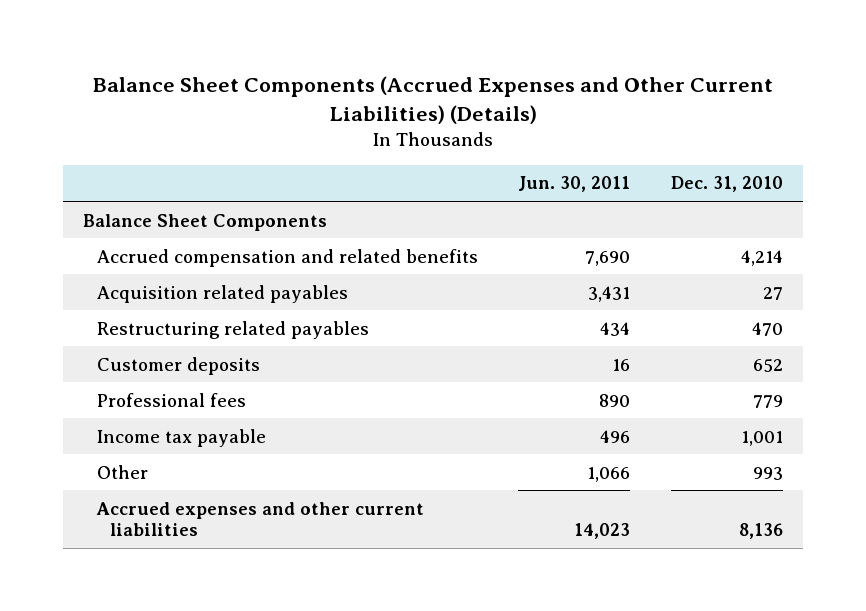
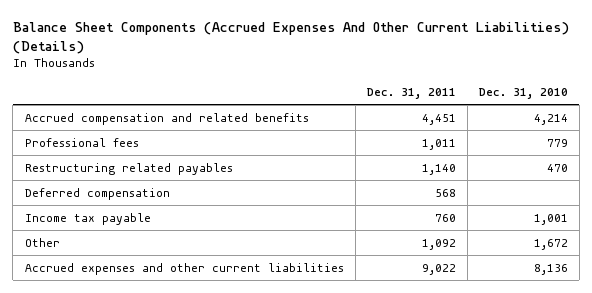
[92,75,773,124] Balance Sheet Components (Accrued Expenses and Other Current Liabilities) (Details) -> [12,21,569,54] Balance Sheet Components (Accrued Expenses And Other Current Liabilities) (Details)
[518,176,631,193] Jun. 30, 2011 -> none
none -> [366,88,456,100] Dec. 31, 2011
[83,213,328,231] Balance Sheet Components -> none
[96,284,348,303] Acquisition related payables -> none
[96,356,260,375] Customer deposits -> none
[96,320,369,339] Restructuring related payables -> [24,162,233,175] Restructuring related payables
none -> [24,187,170,200] Deferred compensation
[752,466,783,480] 993 -> [533,238,568,250] 1,672

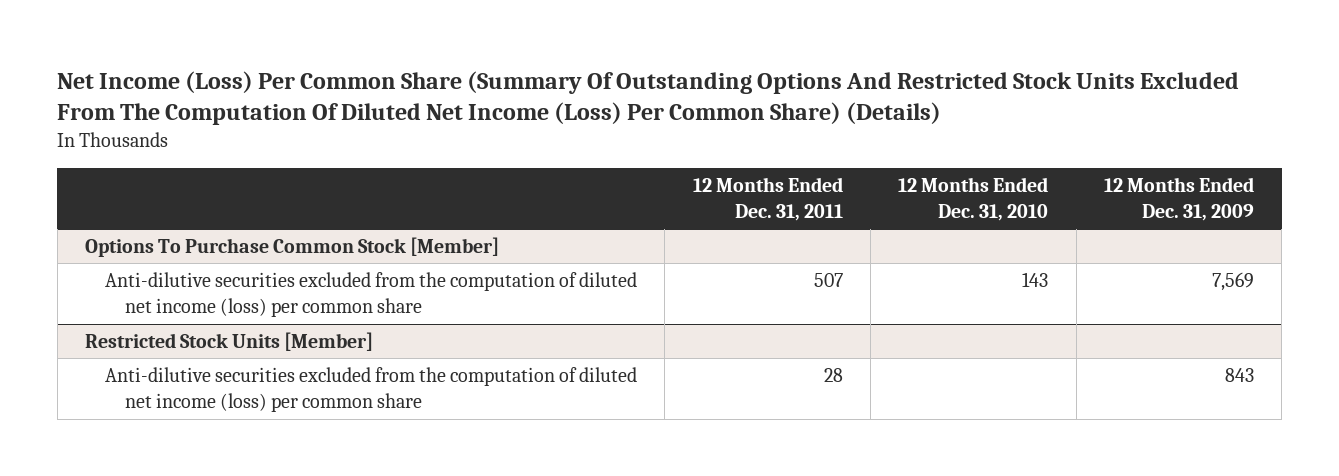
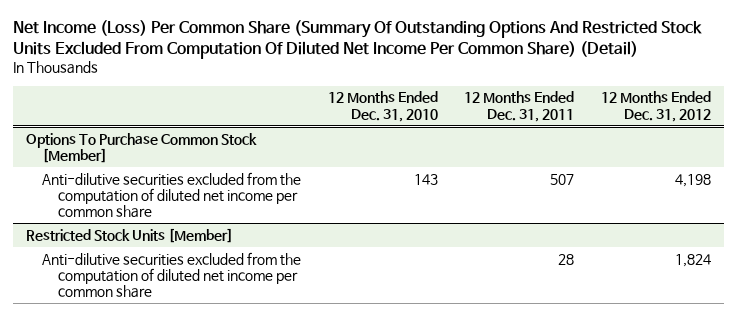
[57,70,1240,126] Net Income (Loss) Per Common Share (Summary Of Outstanding Options And Restricted Stock Units Excluded From The Computation Of Diluted Net Income (Loss) Per Common Share) (Details) -> [12,20,702,60] Net Income (Loss) Per Common Share (Summary Of Outstanding Options And Restricted Stock Units Excluded From Computation Of Diluted Net Income Per Common Share) (Detail)
[1103,176,1254,222] 12 Months Ended Dec. 31, 2009 -> none
none -> [600,91,711,122] 12 Months Ended Dec. 31, 2012
[105,272,638,318] Anti-dilutive securities excluded from the computation of diluted net income (loss) per common share -> [42,171,302,219] Anti-dilutive securities excluded from the computation of diluted net income per common share
[105,367,638,413] Anti-dilutive securities excluded from the computation of diluted net income (loss) per common share -> [42,251,302,299] Anti-dilutive securities excluded from the computation of diluted net income per common share

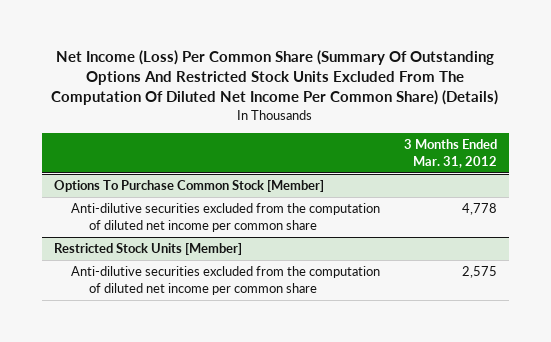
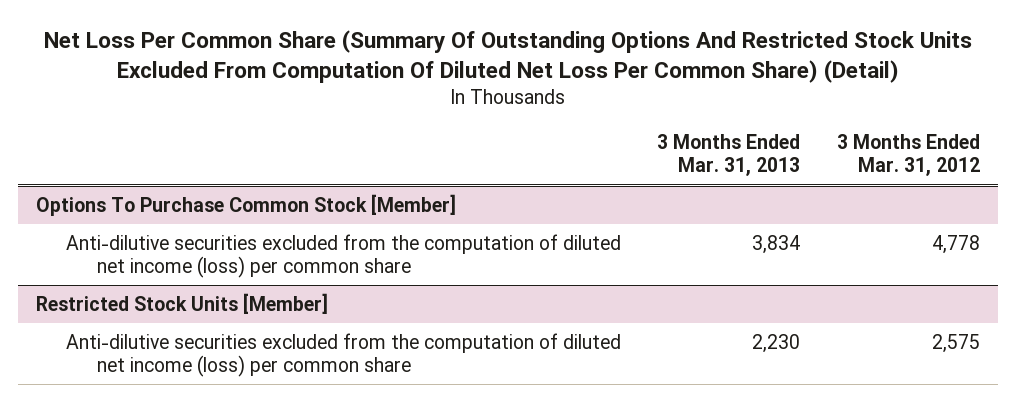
[51,50,499,106] Net Income (Loss) Per Common Share (Summary Of Outstanding Options And Restricted Stock Units Excluded From The Computation Of Diluted Net Income Per Common Share) (Details) -> [43,29,972,83] Net Loss Per Common Share (Summary Of Outstanding Options And Restricted Stock Units Excluded From Computation Of Diluted Net Loss Per Common Share) (Detail)
none -> [657,134,801,177] 3 Months Ended Mar. 31, 2013
[71,203,381,232] Anti-dilutive securities excluded from the computation of diluted net income per common share -> [66,234,622,279] Anti-dilutive securities excluded from the computation of diluted net income (loss) per common share
[71,266,381,295] Anti-dilutive securities excluded from the computation of diluted net income per common share -> [66,333,622,378] Anti-dilutive securities excluded from the computation of diluted net income (loss) per common share

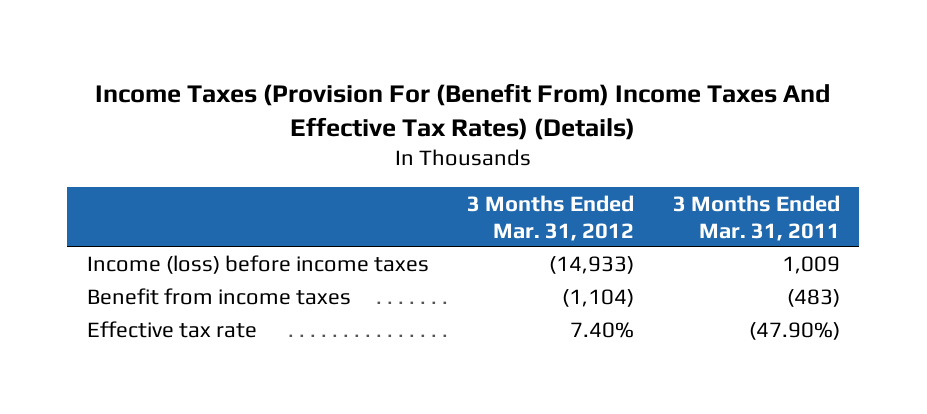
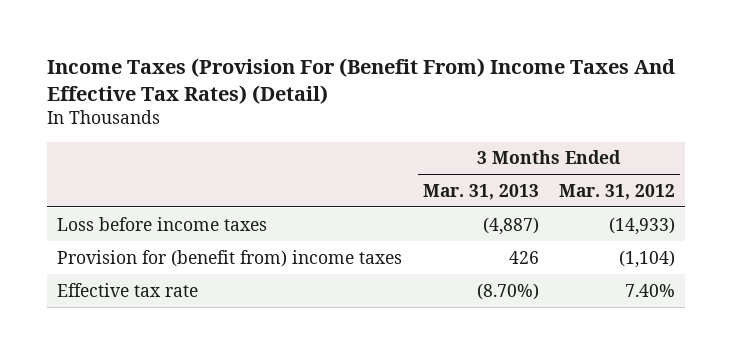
[95,82,832,140] Income Taxes (Provision For (Benefit From) Income Taxes And Effective Tax Rates) (Details) -> [47,58,676,104] Income Taxes (Provision For (Benefit From) Income Taxes And Effective Tax Rates) (Detail)
[672,194,840,241] 3 Months Ended Mar. 31, 2011 -> none
none -> [422,183,539,200] Mar. 31, 2013
[86,255,429,275] Income (loss) before income taxes -> [57,216,268,231] Loss before income taxes
[86,288,351,306] Benefit from income taxes -> [57,249,403,267] Provision for (benefit from) income taxes

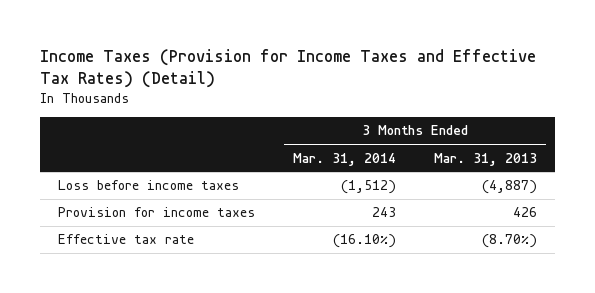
[47,58,676,104] Income Taxes (Provision For (Benefit From) Income Taxes And Effective Tax Rates) (Detail) -> [39,48,536,88] Income Taxes (Provision for Income Taxes and Effective Tax Rates) (Detail)
[559,183,676,200] Mar. 31, 2012 -> none
none -> [293,152,397,166] Mar. 31, 2014
[57,249,403,267] Provision for (benefit from) income taxes -> [58,207,256,218] Provision for income taxes

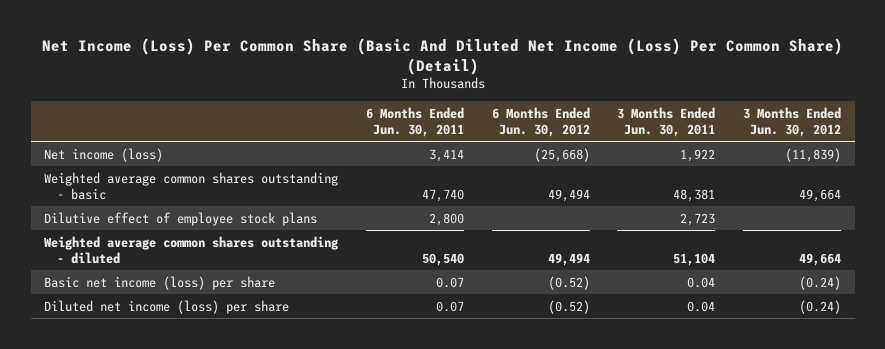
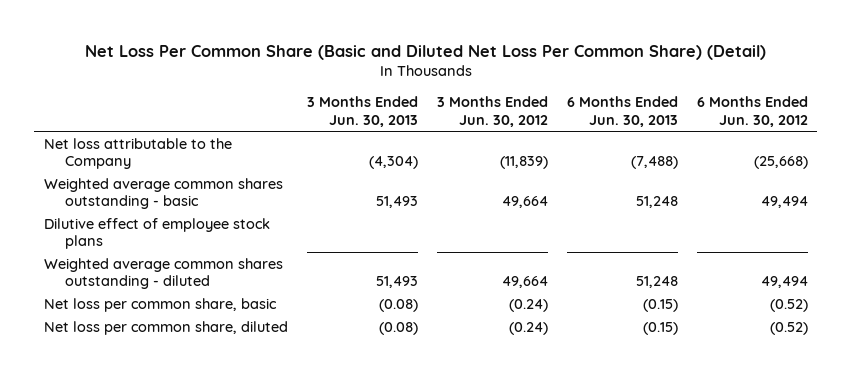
[41,37,843,75] Net Income (Loss) Per Common Share (Basic And Diluted Net Income (Loss) Per Common Share) (Detail) -> [84,44,766,60] Net Loss Per Common Share (Basic and Diluted Net Loss Per Common Share) (Detail)
[366,106,465,137] 6 Months Ended Jun. 30, 2011 -> none
[617,106,716,137] 3 Months Ended Jun. 30, 2011 -> none
none -> [306,96,418,127] 3 Months Ended Jun. 30, 2013
none -> [566,96,678,127] 6 Months Ended Jun. 30, 2013
[44,147,164,162] Net income (loss) -> [43,137,232,169] Net loss attributable to the Company
[44,275,276,290] Basic net income (loss) per share -> [43,297,277,312] Net loss per common share, basic
[44,299,290,314] Diluted net income (loss) per share -> [43,320,288,335] Net loss per common share, diluted

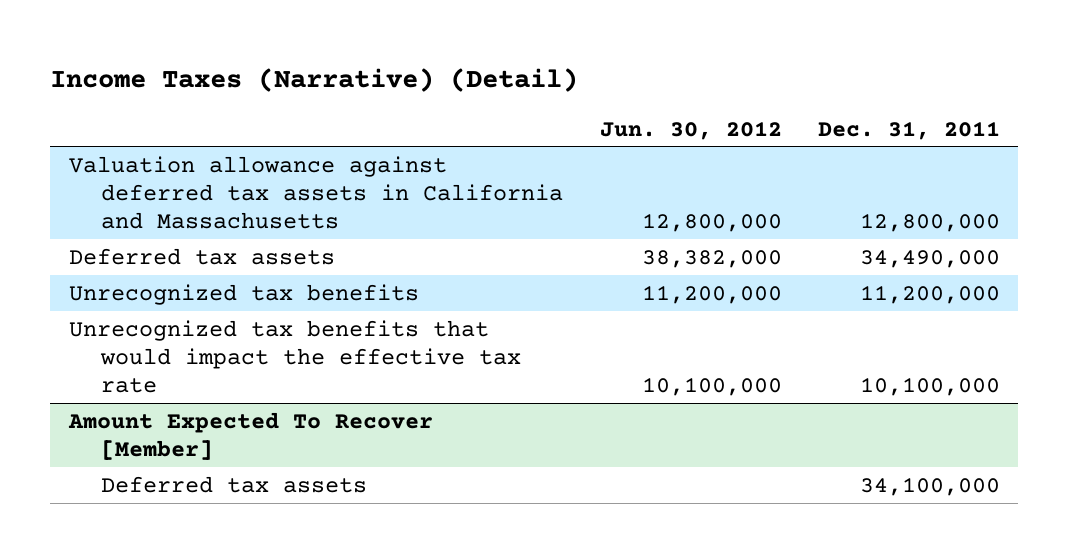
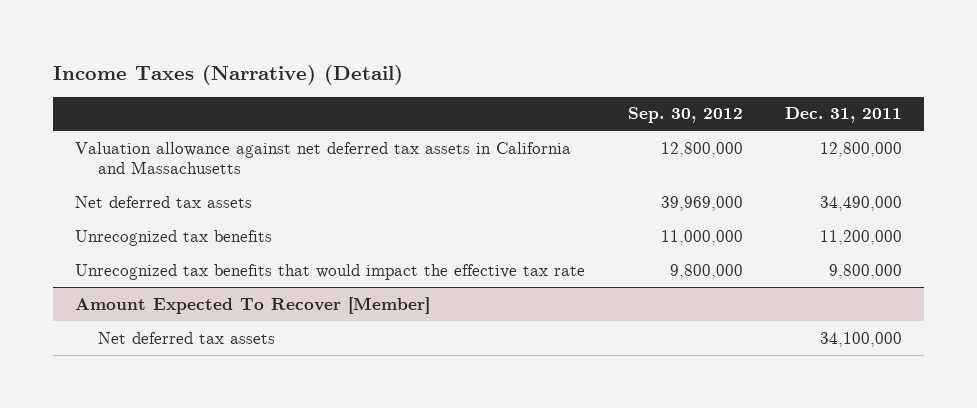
[599,120,782,140] Jun. 30, 2012 -> none
none -> [627,107,743,124] Sep. 30, 2012
[68,155,564,229] Valuation allowance against deferred tax assets in California and Massachusetts -> [74,141,571,174] Valuation allowance against net deferred tax assets in California and Massachusetts
[68,247,335,265] Deferred tax assets -> [74,195,252,208] Net deferred tax assets
[860,376,1001,396] 10,100,000 -> [829,263,903,279] 9,800,000
[101,475,368,493] Deferred tax assets -> [97,331,275,344] Net deferred tax assets

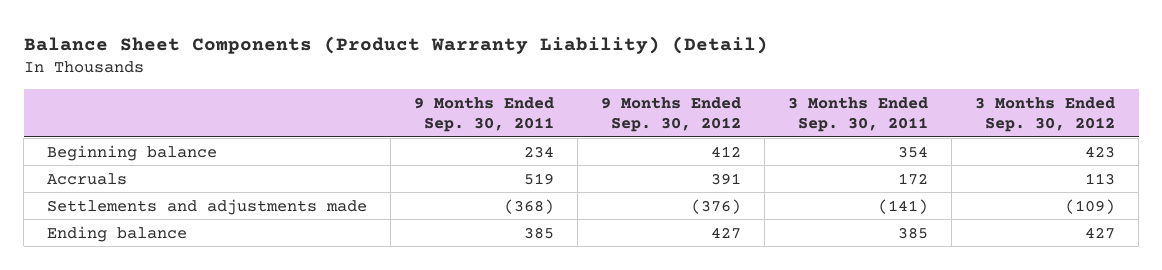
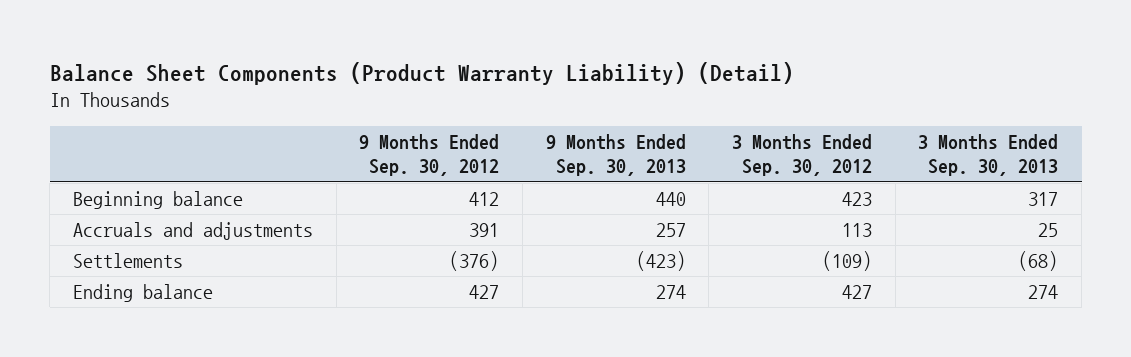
[414,96,555,132] 9 Months Ended Sep. 30, 2011 -> none
[788,96,929,132] 3 Months Ended Sep. 30, 2011 -> none
none -> [545,133,686,177] 9 Months Ended Sep. 30, 2013
none -> [918,133,1059,177] 3 Months Ended Sep. 30, 2013
[47,172,128,185] Accruals -> [72,221,313,240] Accruals and adjustments
[47,198,368,215] Settlements and adjustments made -> [72,252,183,268] Settlements

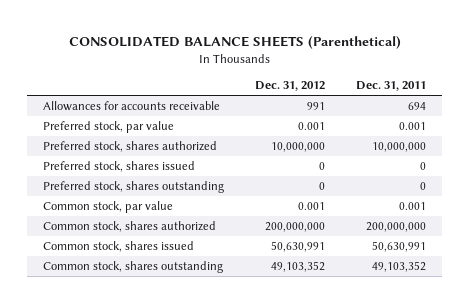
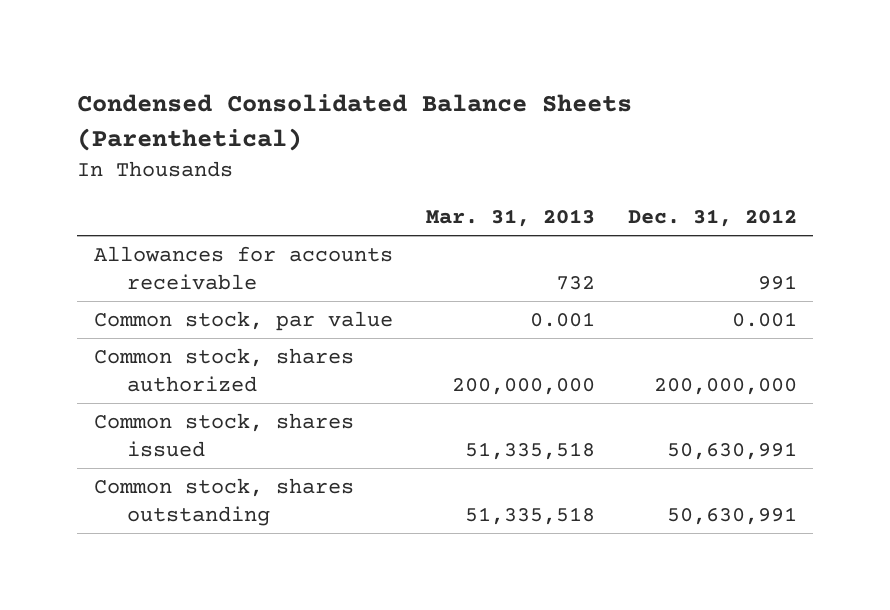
[68,36,401,50] CONSOLIDATED BALANCE SHEETS (Parenthetical) -> [76,94,632,151] Condensed Consolidated Balance Sheets (Parenthetical)
[356,81,427,92] Dec. 31, 2011 -> none
none -> [425,208,595,227] Mar. 31, 2013
[42,120,174,133] Preferred stock, par value -> none
[42,140,217,152] Preferred stock, shares authorized -> none
[42,160,195,172] Preferred stock, shares issued -> none
[42,180,224,193] Preferred stock, shares outstanding -> none
[271,260,326,272] 49,103,352 -> [666,507,797,526] 50,630,991

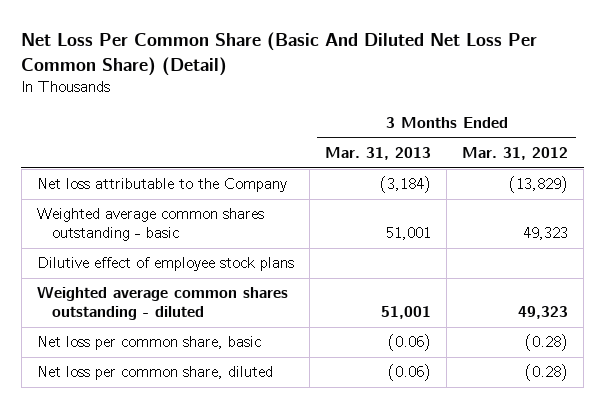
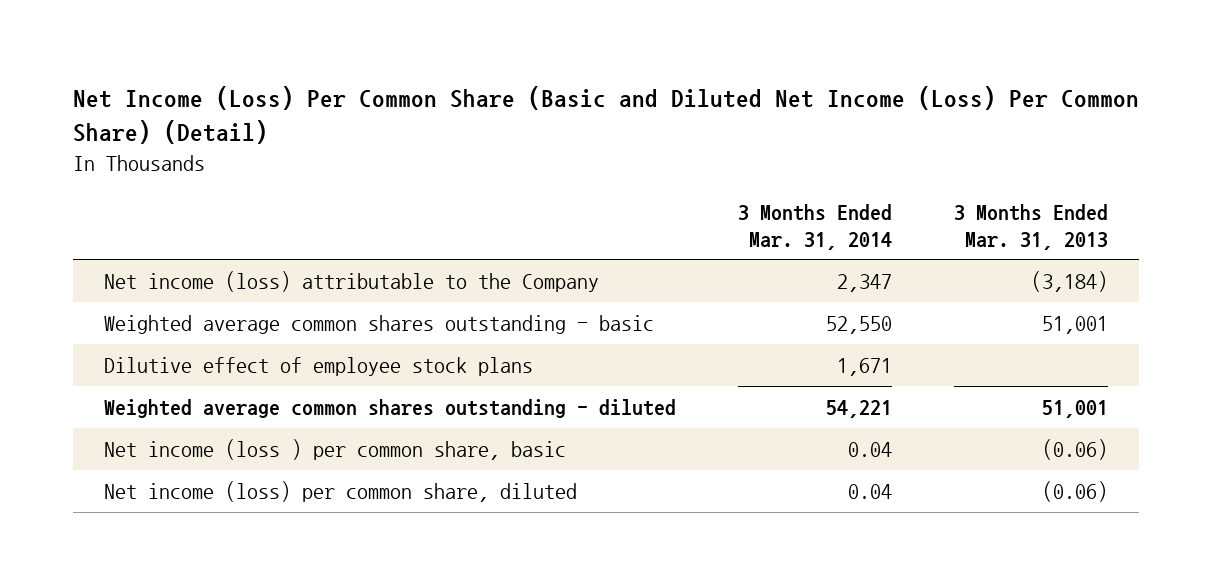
[21,32,538,76] Net Loss Per Common Share (Basic And Diluted Net Loss Per Common Share) (Detail) -> [72,86,1139,145] Net Income (Loss) Per Common Share (Basic and Diluted Net Income (Loss) Per Common Share) (Detail)
[462,147,569,161] Mar. 31, 2012 -> none
none -> [737,204,892,250] 3 Months Ended Mar. 31, 2014
[36,178,287,193] Net loss attributable to the Company -> [103,270,599,292] Net income (loss) attributable to the Company
[36,336,261,351] Net loss per common share, basic -> [103,438,566,460] Net income (loss ) per common share, basic
[36,366,273,381] Net loss per common share, diluted -> [103,480,577,502] Net income (loss) per common share, diluted

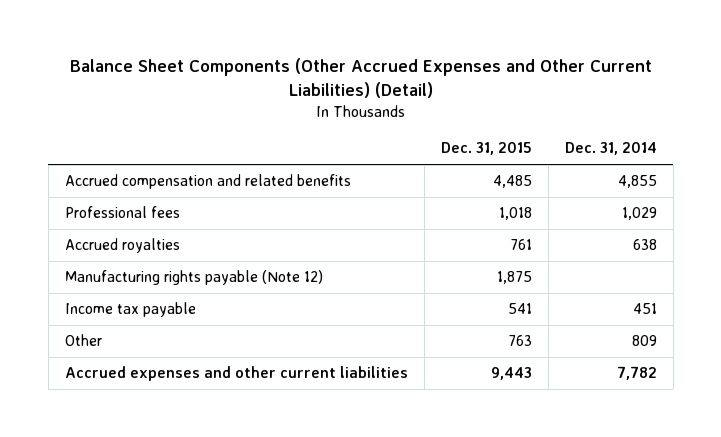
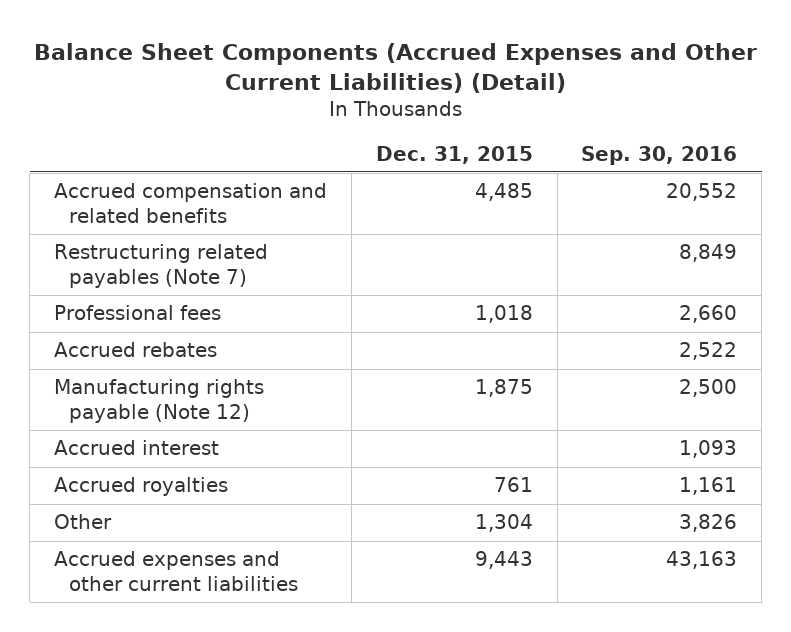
[69,57,652,98] Balance Sheet Components (Other Accrued Expenses and Other Current Liabilities) (Detail) -> [33,42,757,93] Balance Sheet Components (Accrued Expenses and Other Current Liabilities) (Detail)
[564,142,657,156] Dec. 31, 2014 -> none
none -> [581,145,738,165] Sep. 30, 2016
none -> [54,244,269,288] Restructuring related payables (Note 7)
none -> [54,342,218,358] Accrued rebates
[64,302,196,318] Income tax payable -> none
none -> [54,440,220,456] Accrued interest
[64,238,180,254] Accrued royalties -> [54,477,229,497] Accrued royalties
[507,335,532,347] 763 -> [474,514,533,533] 1,304

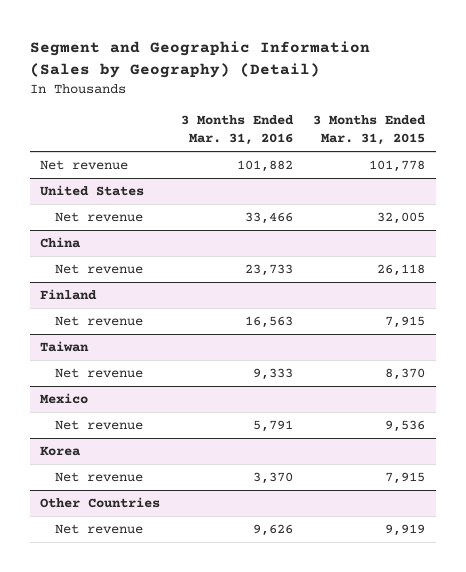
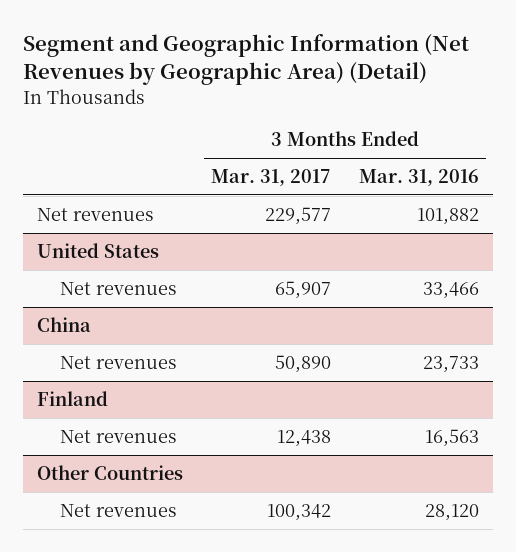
[29,40,370,78] Segment and Geographic Information (Sales by Geography) (Detail) -> [23,34,470,86] Segment and Geographic Information (Net Revenues by Geographic Area) (Detail)
[313,115,427,146] 3 Months Ended Mar. 31, 2015 -> none
none -> [211,168,332,186] Mar. 31, 2017
[40,160,129,171] Net revenue -> [37,207,155,221] Net revenues
[54,212,143,223] Net revenue -> [60,281,178,295] Net revenues
[54,264,143,275] Net revenue -> [60,355,178,369] Net revenues
[40,341,90,353] Taiwan -> none
[54,368,143,379] Net revenue -> none
[40,393,89,405] Mexico -> none
[54,420,143,431] Net revenue -> none
[40,446,82,457] Korea -> none
[54,472,143,483] Net revenue -> none
[54,316,143,327] Net revenue -> [60,429,178,443] Net revenues
[54,524,143,535] Net revenue -> [60,503,178,517] Net revenues
[252,524,293,537] 9,626 -> [425,503,480,521] 28,120

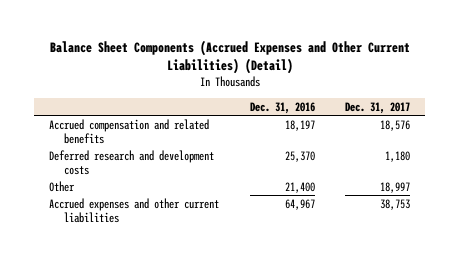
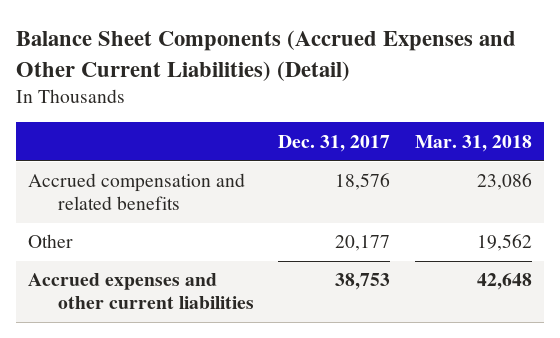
[249,101,315,114] Dec. 31, 2016 -> none
none -> [414,134,532,152] Mar. 31, 2018
[49,149,215,175] Deferred research and development costs -> none
[380,181,411,193] 18,997 -> [335,235,391,252] 20,177

